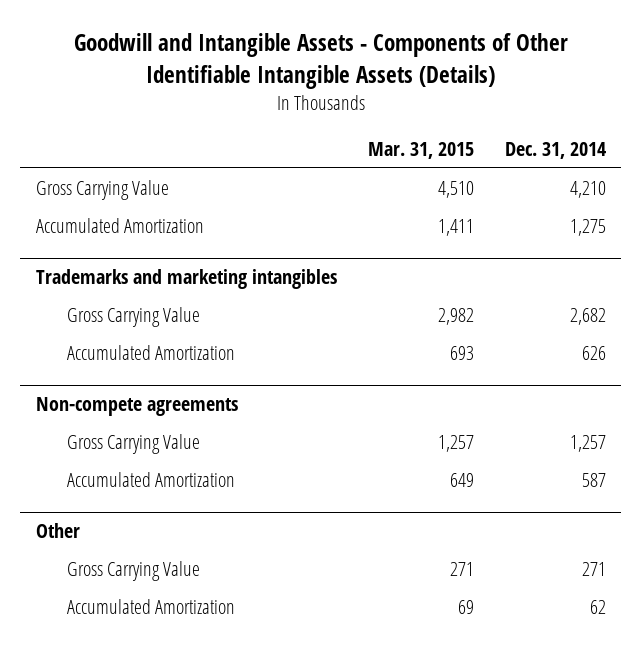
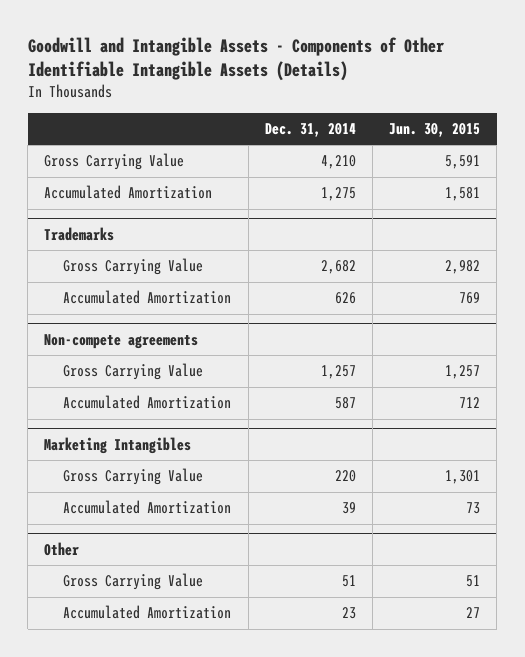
[367,142,474,160] Mar. 31, 2015 -> none
none -> [389,123,481,138] Jun. 30, 2015
[35,269,337,290] Trademarks and marketing intangibles -> none
none -> [44,226,115,241] Trademarks
none -> [44,436,192,454] Marketing Intangibles
none -> [63,468,204,486] Gross Carrying Value
none -> [63,500,232,515] Accumulated Amortization
[581,562,606,577] 271 -> [341,575,356,588] 51
[589,600,606,615] 62 -> [341,607,356,620] 23

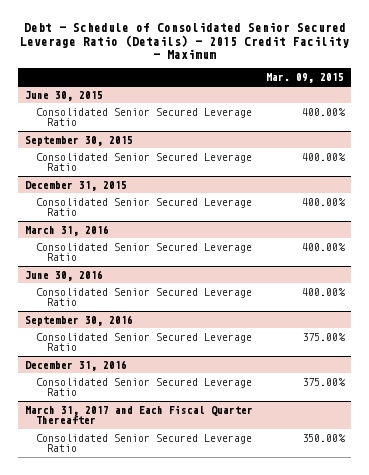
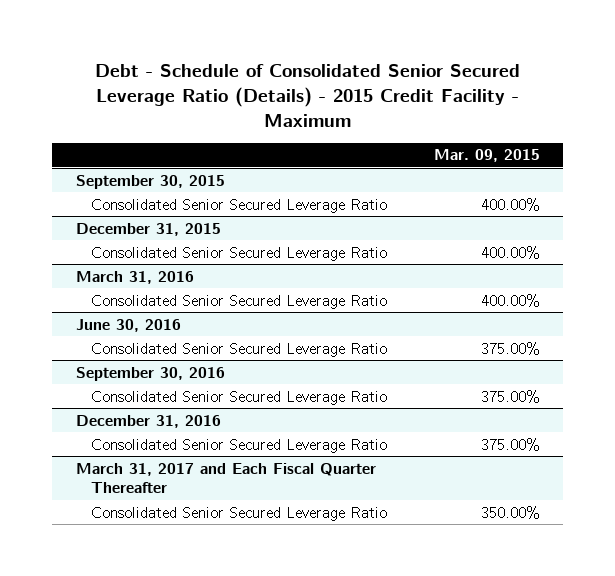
[24,90,103,101] June 30, 2015 -> none
[35,107,252,127] Consolidated Senior Secured Leverage Ratio -> none
[302,287,347,296] 400.00% -> [480,341,540,355] 375.00%

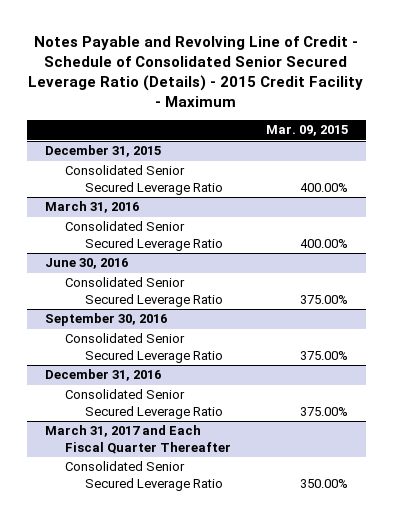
[94,64,520,127] Debt - Schedule of Consolidated Senior Secured Leverage Ratio (Details) - 2015 Credit Facility - Maximum -> [28,36,364,107] Notes Payable and Revolving Line of Credit - Schedule of Consolidated Senior Secured Leverage Ratio (Details) - 2015 Credit Facility - Maximum
[75,174,225,189] September 30, 2015 -> none
[90,198,387,213] Consolidated Senior Secured Leverage Ratio -> none

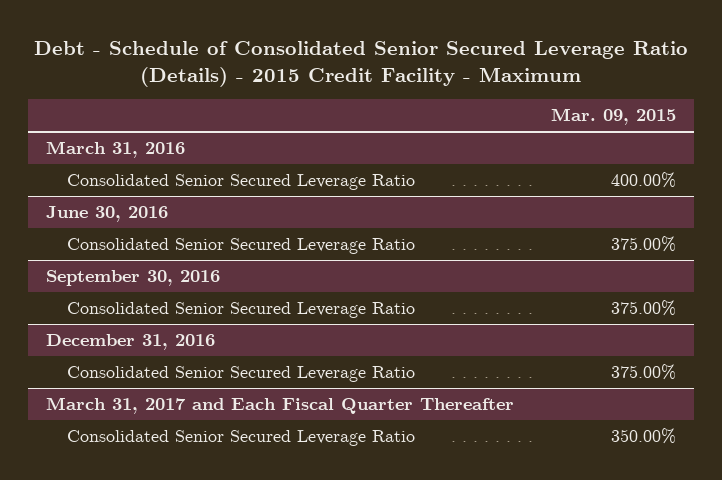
[28,36,364,107] Notes Payable and Revolving Line of Credit - Schedule of Consolidated Senior Secured Leverage Ratio (Details) - 2015 Credit Facility - Maximum -> [34,41,689,88] Debt - Schedule of Consolidated Senior Secured Leverage Ratio (Details) - 2015 Credit Facility - Maximum
[44,145,161,158] December 31, 2015 -> none
[65,165,224,195] Consolidated Senior Secured Leverage Ratio -> none

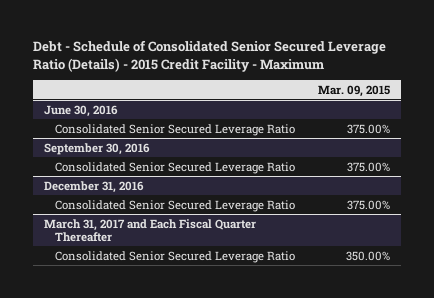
[46,140,186,158] March 31, 2016 -> none
[67,173,416,190] Consolidated Senior Secured Leverage Ratio -> none

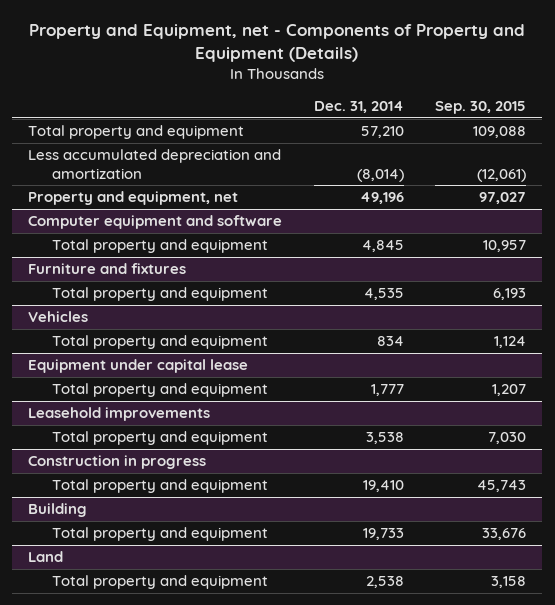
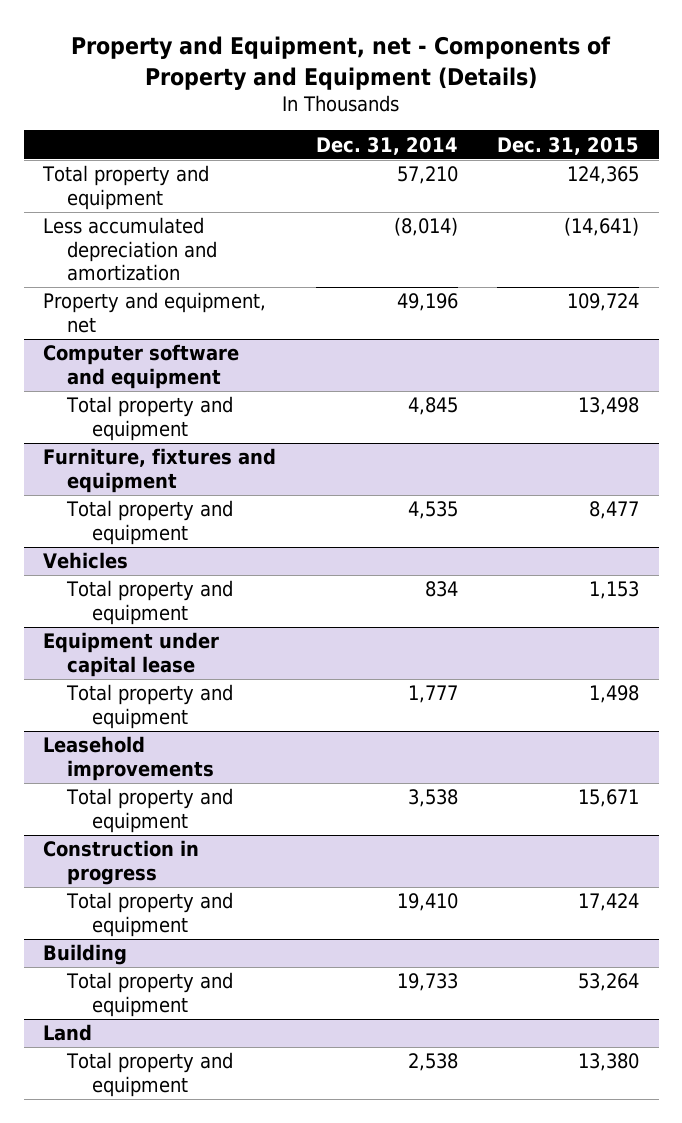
[435,100,527,114] Sep. 30, 2015 -> none
none -> [496,136,639,155] Dec. 31, 2015
[28,215,283,230] Computer equipment and software -> [43,344,240,389] Computer software and equipment
[28,263,187,275] Furniture and fixtures -> [43,448,277,493] Furniture, fixtures and equipment

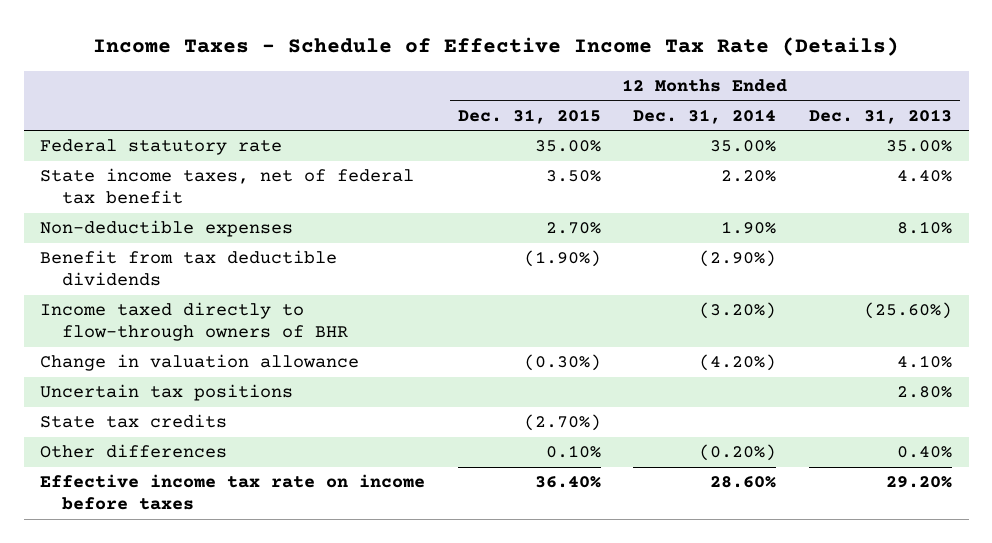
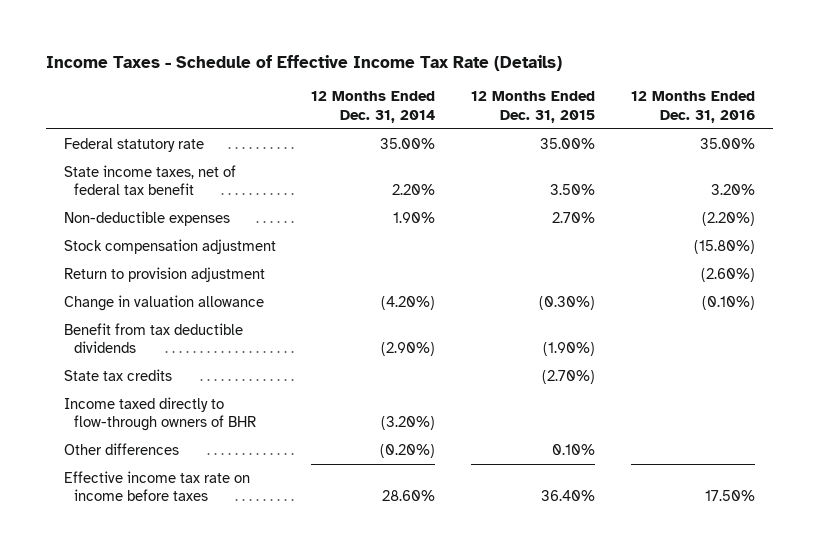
[809,108,953,124] Dec. 31, 2013 -> none
none -> [631,91,756,123] 12 Months Ended Dec. 31, 2016
none -> [63,238,276,254] Stock compensation adjustment
none -> [63,266,265,282] Return to provision adjustment
[40,384,294,402] Uncertain tax positions -> none
[40,250,338,287] Benefit from tax deductible dividends -> [63,322,243,354] Benefit from tax deductible dividends
[40,302,348,342] Income taxed directly to flow-through owners of BHR -> [63,396,257,432] Income taxed directly to flow-through owners of BHR

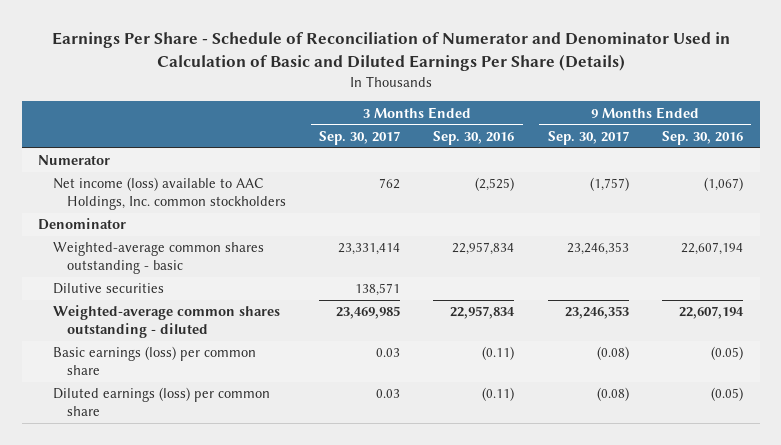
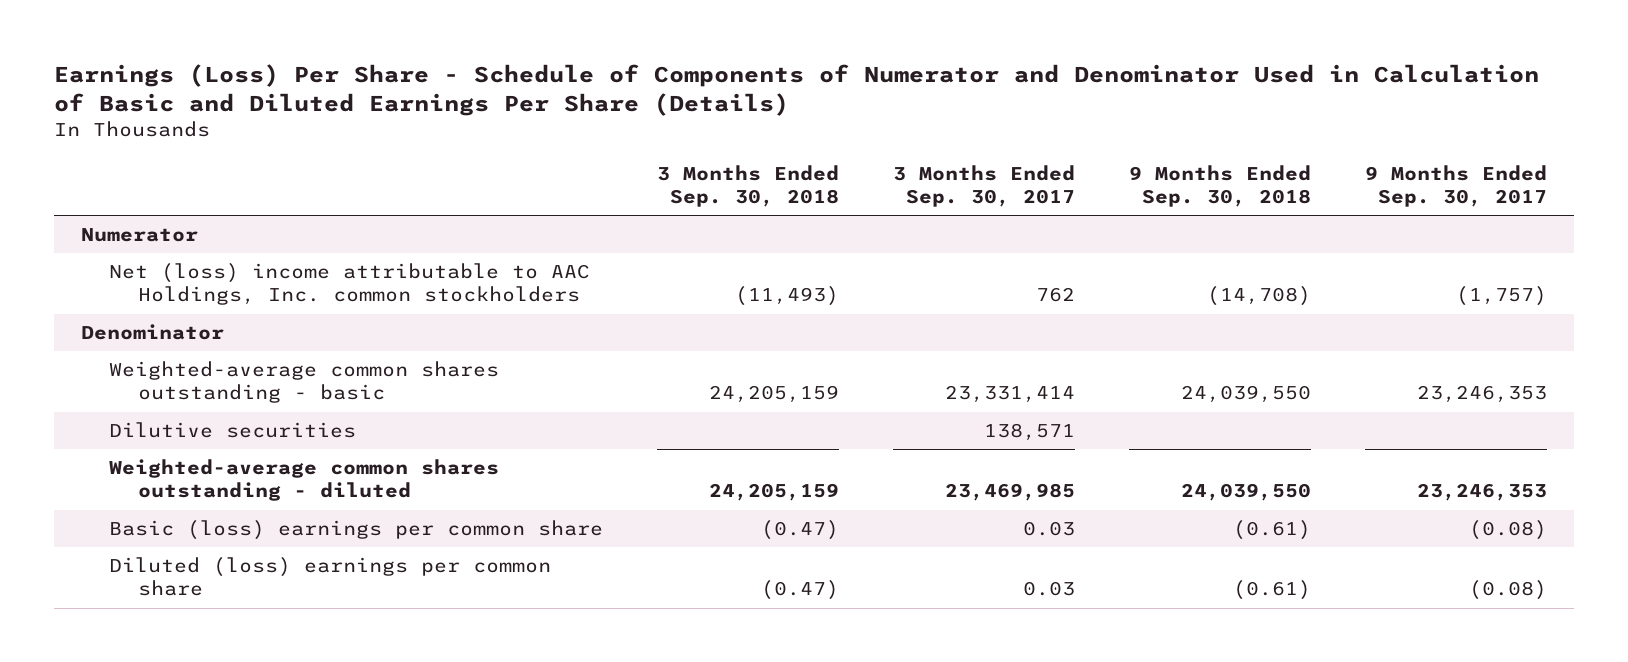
[51,32,730,72] Earnings Per Share - Schedule of Reconciliation of Numerator and Denominator Used in Calculation of Basic and Diluted Earnings Per Share (Details) -> [53,64,1539,117] Earnings (Loss) Per Share - Schedule of Components of Numerator and Denominator Used in Calculation of Basic and Diluted Earnings Per Share (Details)
[433,130,515,145] Sep. 30, 2016 -> none
[661,130,743,145] Sep. 30, 2016 -> none
none -> [657,164,840,208] 3 Months Ended Sep. 30, 2018
none -> [1129,164,1312,208] 9 Months Ended Sep. 30, 2018
[52,177,287,211] Net income (loss) available to AAC Holdings, Inc. common stockholders -> [109,263,591,306] Net (loss) income attributable to AAC Holdings, Inc. common stockholders
[52,346,256,376] Basic earnings (loss) per common share -> [109,520,604,541] Basic (loss) earnings per common share
[52,387,270,417] Diluted earnings (loss) per common share -> [109,557,552,597] Diluted (loss) earnings per common share

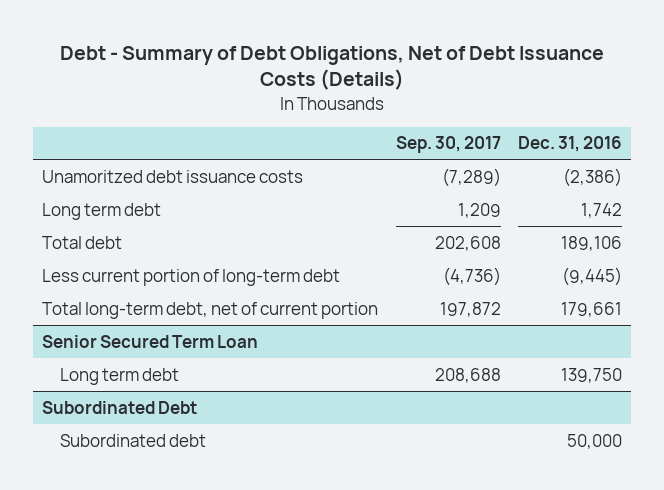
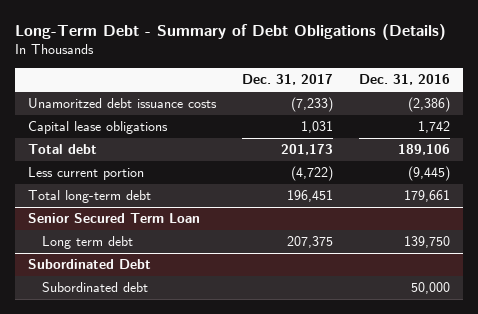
[60,45,605,91] Debt - Summary of Debt Obligations, Net of Debt Issuance Costs (Details) -> [15,24,447,41] Long-Term Debt - Summary of Debt Obligations (Details)
[395,136,501,154] Sep. 30, 2017 -> none
none -> [242,74,334,86] Dec. 31, 2017
[42,202,162,220] Long term debt -> [28,121,169,135] Capital lease obligations
[42,268,341,286] Less current portion of long-term debt -> [28,167,145,181] Less current portion
[42,301,379,319] Total long-term debt, net of current portion -> [28,190,152,204] Total long-term debt

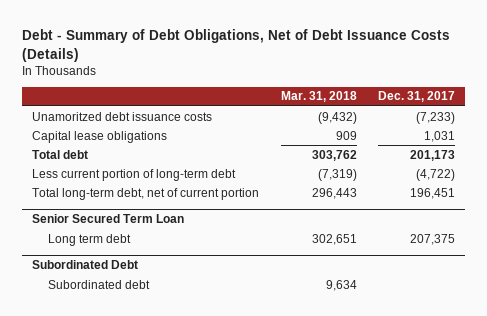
[15,24,447,41] Long-Term Debt - Summary of Debt Obligations (Details) -> [21,29,450,62] Debt - Summary of Debt Obligations, Net of Debt Issuance Costs (Details)
[359,74,451,86] Dec. 31, 2016 -> none
none -> [280,91,357,103] Mar. 31, 2018
[28,167,145,181] Less current portion -> [32,168,237,181] Less current portion of long-term debt
[28,190,152,204] Total long-term debt -> [32,187,260,200] Total long-term debt, net of current portion

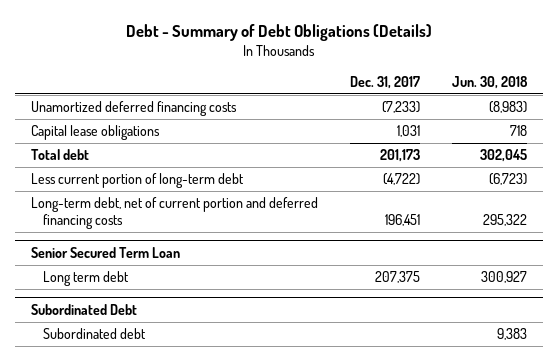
[21,29,450,62] Debt - Summary of Debt Obligations, Net of Debt Issuance Costs (Details) -> [125,23,432,41] Debt - Summary of Debt Obligations (Details)
[280,91,357,103] Mar. 31, 2018 -> none
none -> [451,76,528,90] Jun. 30, 2018
[32,111,213,121] Unamoritzed debt issuance costs -> [30,101,237,117] Unamortized deferred financing costs
[32,187,260,200] Total long-term debt, net of current portion -> [30,197,318,230] Long-term debt, net of current portion and deferred financing costs

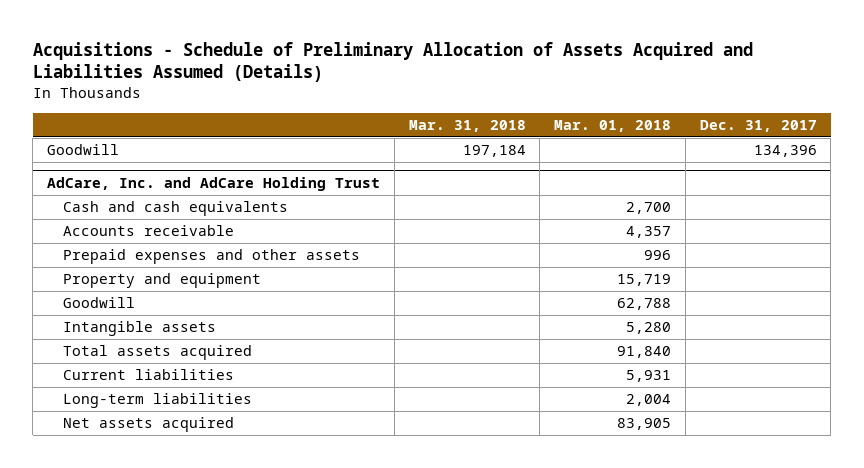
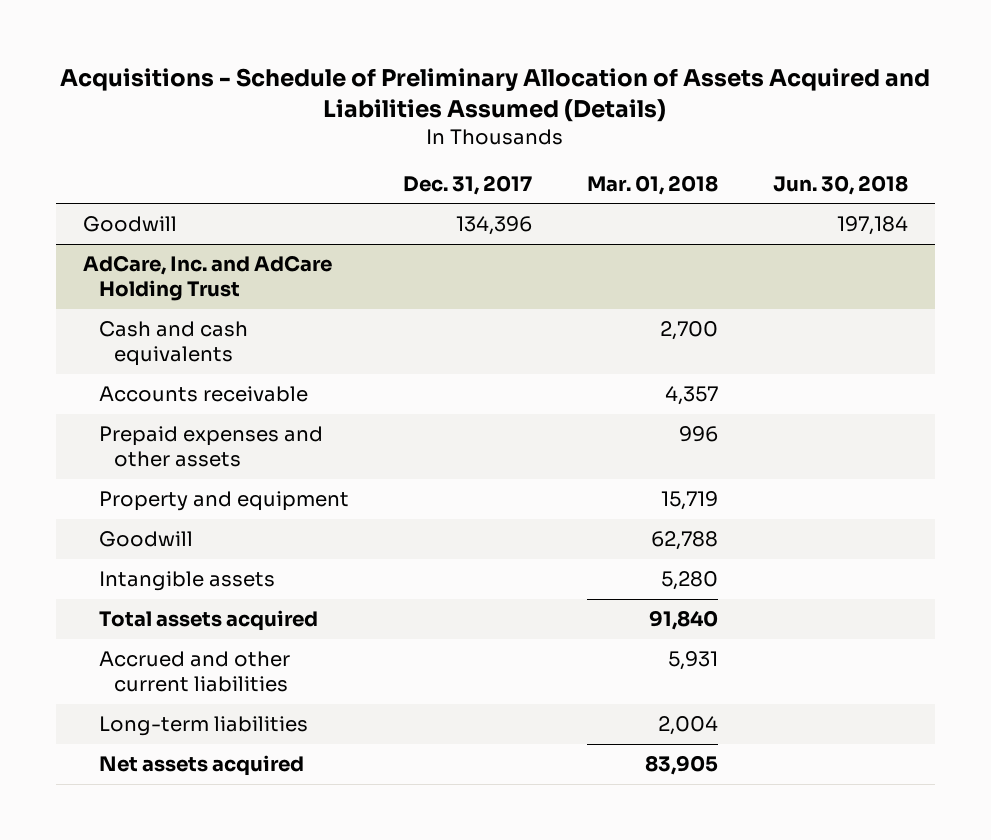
[408,119,526,132] Mar. 31, 2018 -> none
none -> [772,174,908,195] Jun. 30, 2018
[62,369,234,381] Current liabilities -> [98,651,290,693] Accrued and other current liabilities

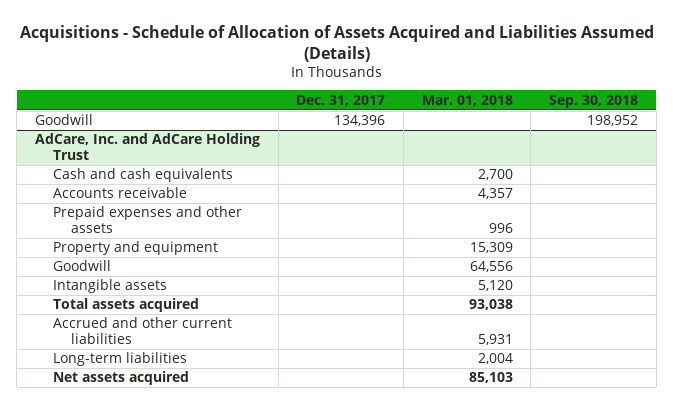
[60,68,931,123] Acquisitions - Schedule of Preliminary Allocation of Assets Acquired and Liabilities Assumed (Details) -> [19,24,654,62] Acquisitions - Schedule of Allocation of Assets Acquired and Liabilities Assumed (Details)
[772,174,908,195] Jun. 30, 2018 -> none
none -> [549,94,639,108] Sep. 30, 2018
[661,491,719,511] 15,719 -> [469,242,513,254] 15,309
[651,531,719,551] 62,788 -> [469,261,513,273] 64,556
[661,571,719,591] 5,280 -> [477,280,513,292] 5,120
[649,610,719,631] 91,840 -> [468,299,513,311] 93,038
[645,755,719,776] 83,905 -> [468,372,513,384] 85,103

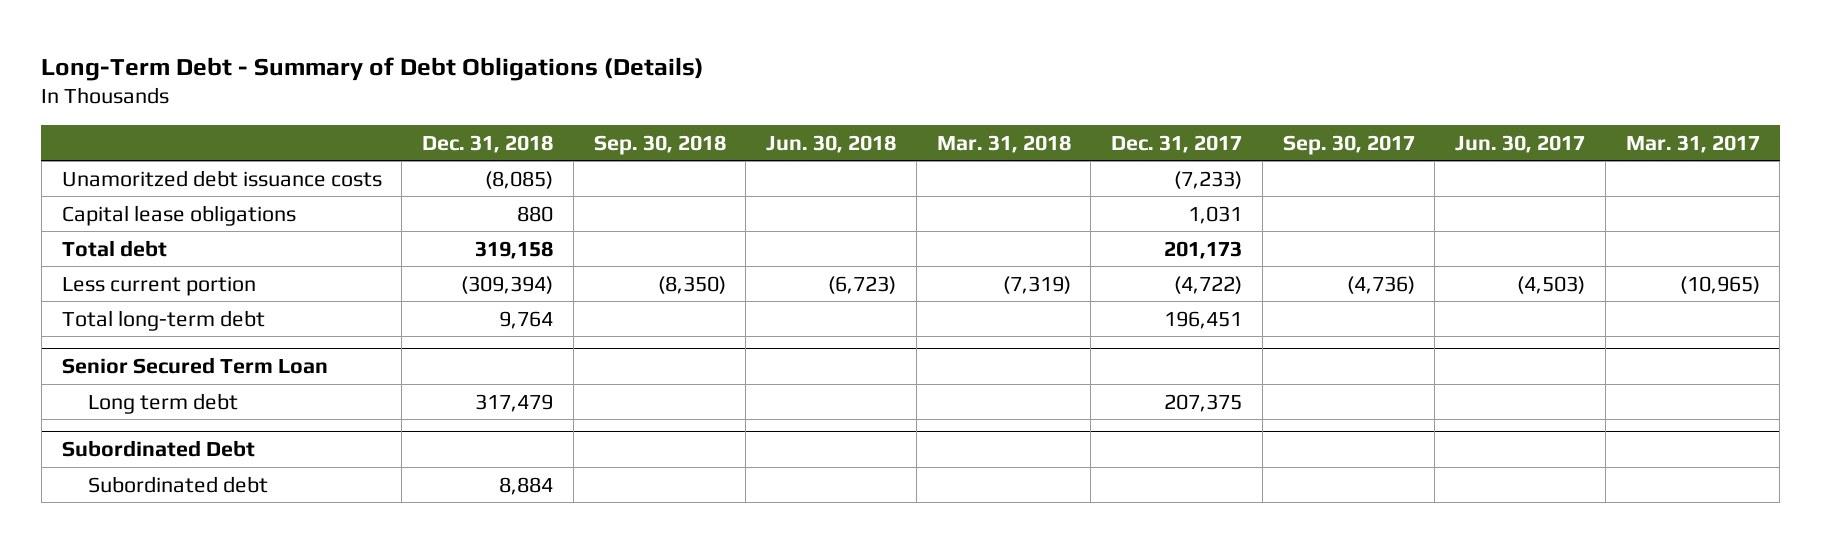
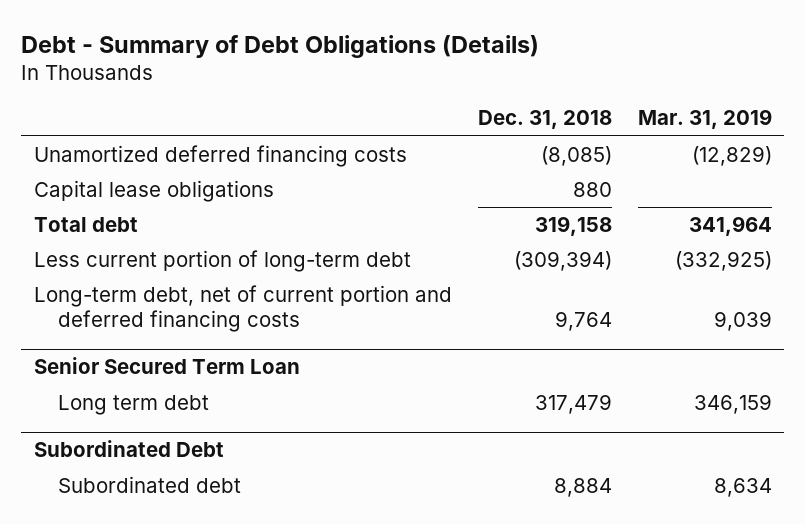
[41,56,705,81] Long-Term Debt - Summary of Debt Obligations (Details) -> [21,34,540,58] Debt - Summary of Debt Obligations (Details)
[593,134,726,155] Sep. 30, 2018 -> none
[766,134,897,153] Jun. 30, 2018 -> none
[936,134,1071,153] Mar. 31, 2018 -> none
[1111,134,1243,153] Dec. 31, 2017 -> none
[1282,134,1415,155] Sep. 30, 2017 -> none
[1455,134,1586,153] Jun. 30, 2017 -> none
[1625,134,1760,153] Mar. 31, 2017 -> none
none -> [637,109,772,130] Mar. 31, 2019
[61,169,382,187] Unamoritzed debt issuance costs -> [33,145,407,168] Unamortized deferred financing costs
[61,275,256,296] Less current portion -> [33,250,411,273] Less current portion of long-term debt
[61,309,265,331] Total long-term debt -> [33,285,452,332] Long-term debt, net of current portion and deferred financing costs

